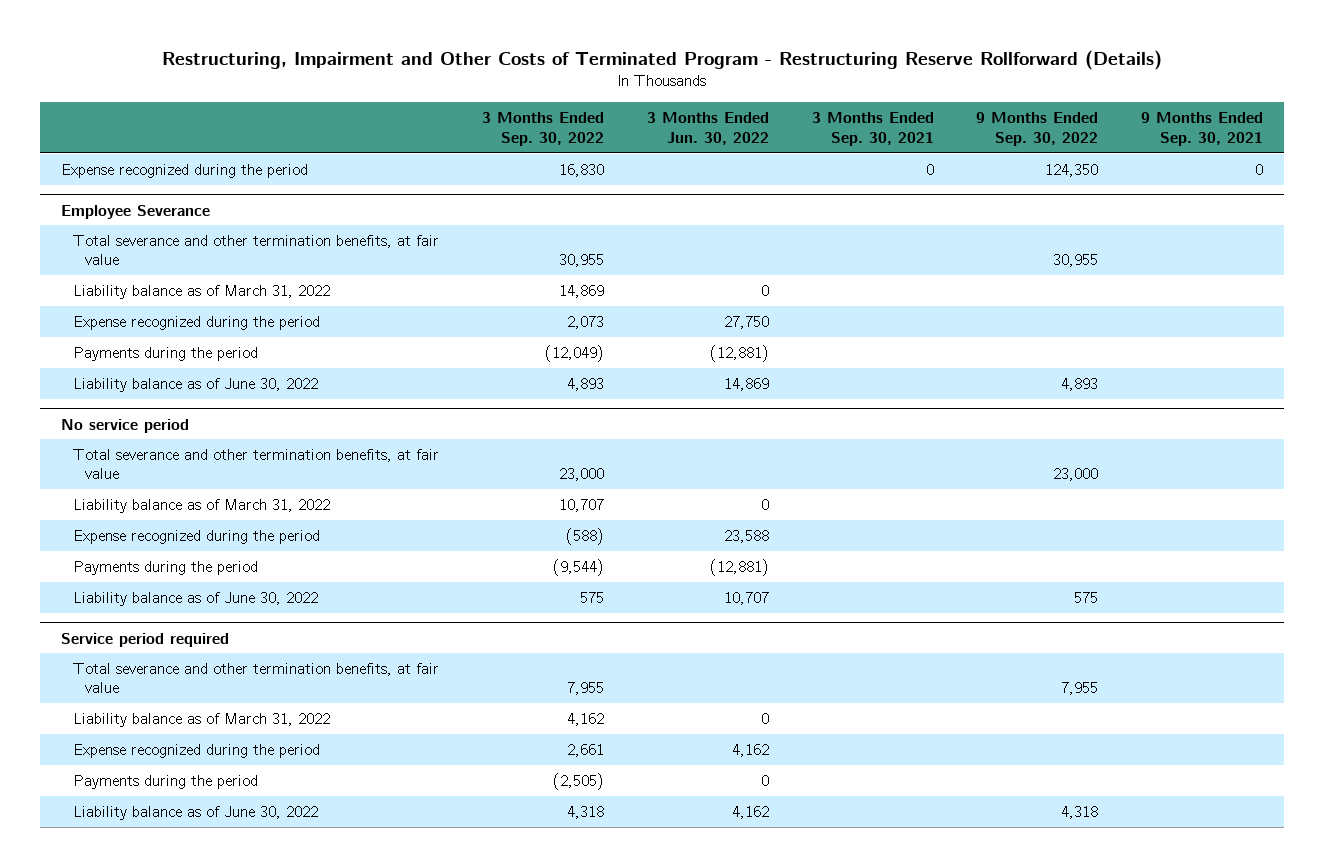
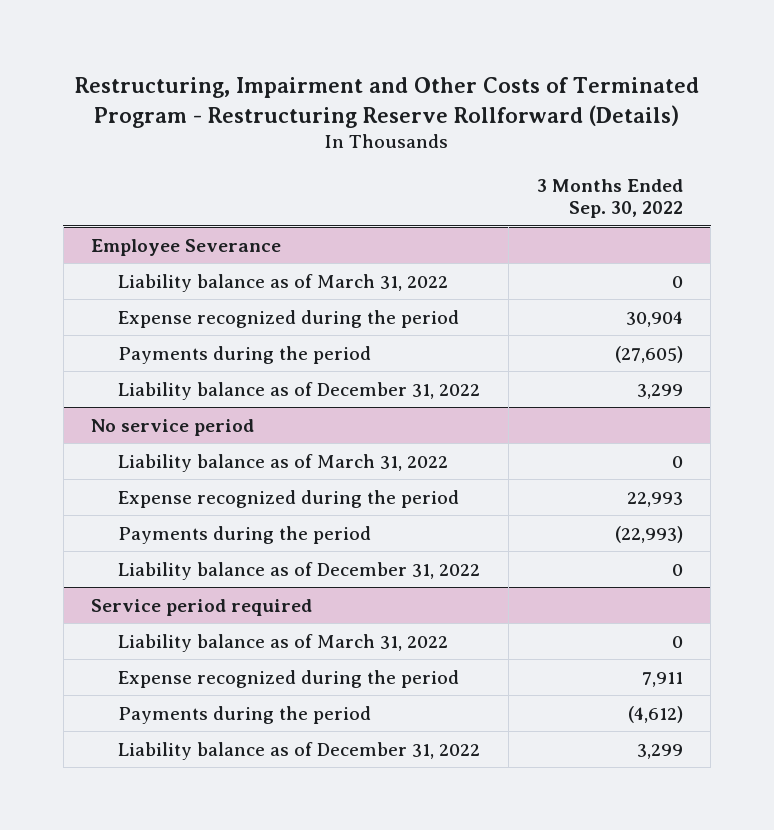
[646,112,769,145] 3 Months Ended Jun. 30, 2022 -> none
[811,112,934,146] 3 Months Ended Sep. 30, 2021 -> none
[976,112,1099,146] 9 Months Ended Sep. 30, 2022 -> none
[1141,112,1264,146] 9 Months Ended Sep. 30, 2021 -> none
[61,163,309,178] Expense recognized during the period -> none
[73,234,440,266] Total severance and other termination benefits, at fair value -> none
[559,284,605,298] 14,869 -> [671,275,683,288] 0
[567,315,605,329] 2,073 -> [625,310,683,327] 30,904
[545,344,605,362] (12,049) -> [614,345,683,363] (27,605)
[73,377,319,392] Liability balance as of June 30, 2022 -> [118,381,481,400] Liability balance as of December 31, 2022
[567,377,605,391] 4,893 -> [636,383,683,399] 3,299
[73,448,440,480] Total severance and other termination benefits, at fair value -> none
[559,498,605,512] 10,707 -> [671,455,683,468] 0
[566,527,605,545] (588) -> [626,491,683,507] 22,993
[553,558,605,576] (9,544) -> [614,525,683,543] (22,993)
[73,591,319,606] Liability balance as of June 30, 2022 -> [118,561,481,580] Liability balance as of December 31, 2022
[580,591,605,603] 575 -> [671,563,683,576] 0
[73,662,440,694] Total severance and other termination benefits, at fair value -> none
[567,712,605,726] 4,162 -> [671,635,683,648] 0
[567,743,605,757] 2,661 -> [641,671,683,687] 7,911
[553,772,605,790] (2,505) -> [627,705,683,723] (4,612)
[73,805,319,820] Liability balance as of June 30, 2022 -> [118,741,481,760] Liability balance as of December 31, 2022
[567,805,605,819] 4,318 -> [636,743,683,759] 3,299

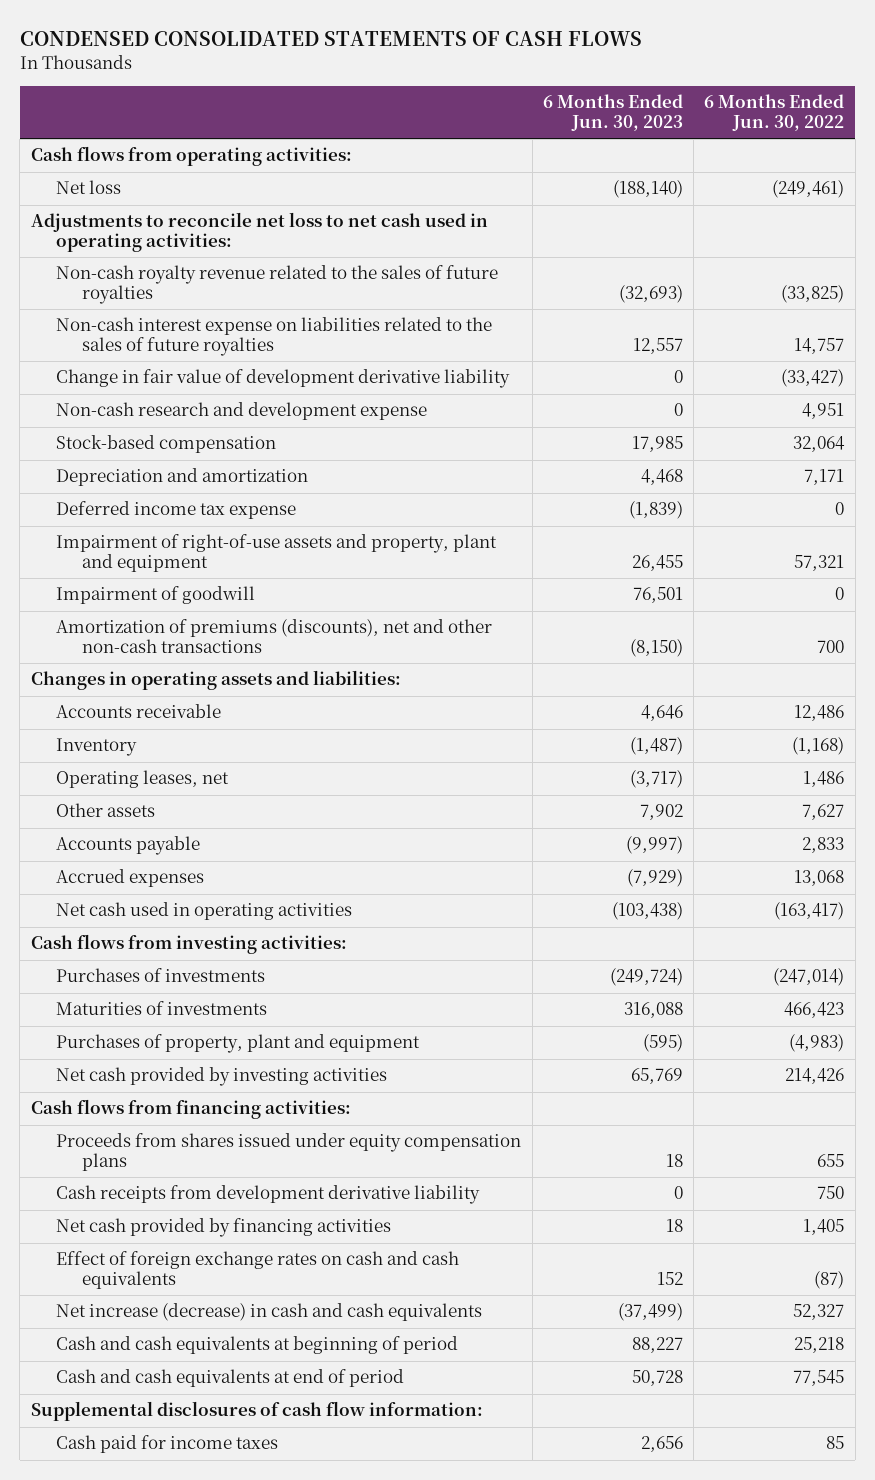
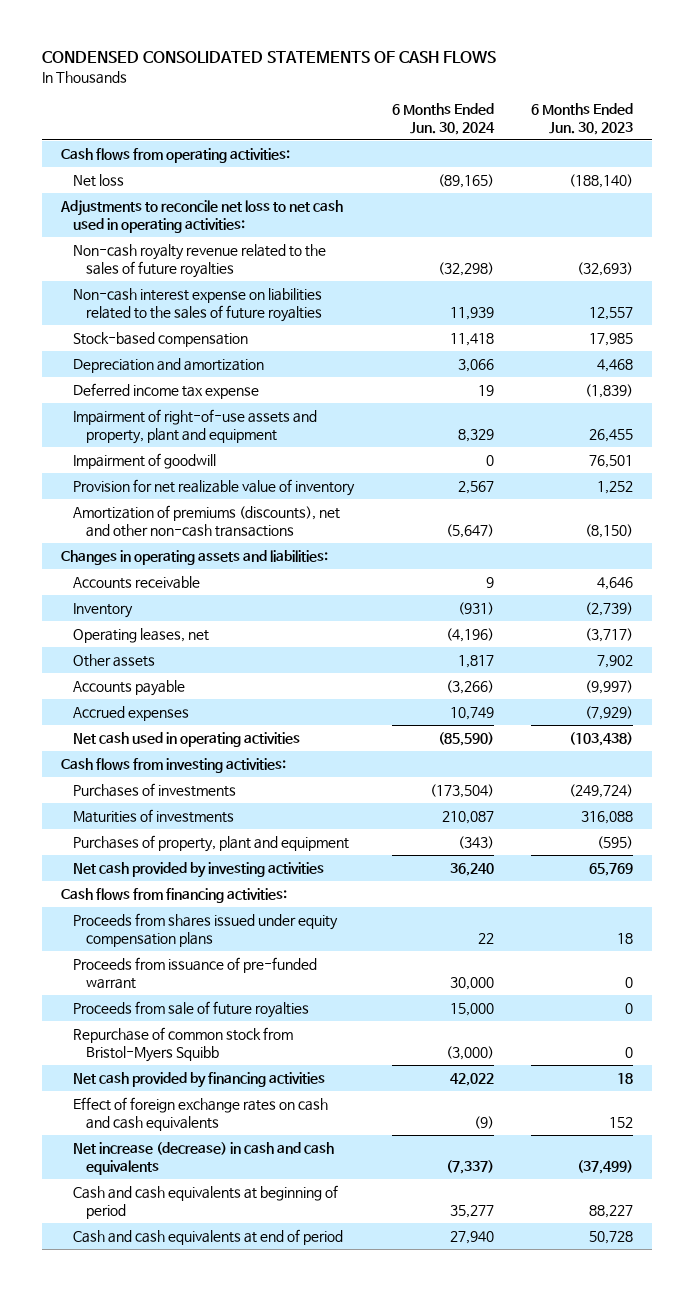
[704,94,845,131] 6 Months Ended Jun. 30, 2022 -> none
none -> [391,103,495,135] 6 Months Ended Jun. 30, 2024
[56,369,511,389] Change in fair value of development derivative liability -> none
[56,402,428,421] Non-cash research and development expense -> none
none -> [73,479,356,497] Provision for net realizable value of inventory
[629,737,683,756] (1,487) -> [585,602,634,617] (2,739)
[56,1185,481,1205] Cash receipts from development derivative liability -> none
none -> [73,957,318,989] Proceeds from issuance of pre-funded warrant
none -> [73,1001,310,1019] Proceeds from sale of future royalties
none -> [73,1027,294,1062] Repurchase of common stock from Bristol-Myers Squibb
[30,1401,483,1422] Supplemental disclosures of cash flow information: -> none
[56,1435,279,1454] Cash paid for income taxes -> none

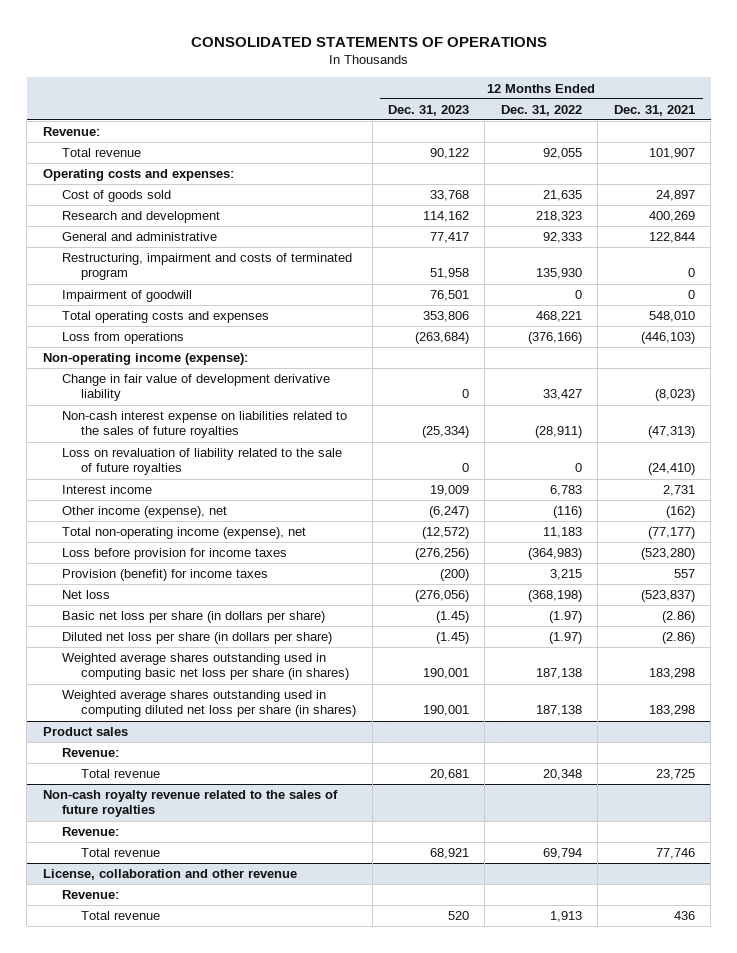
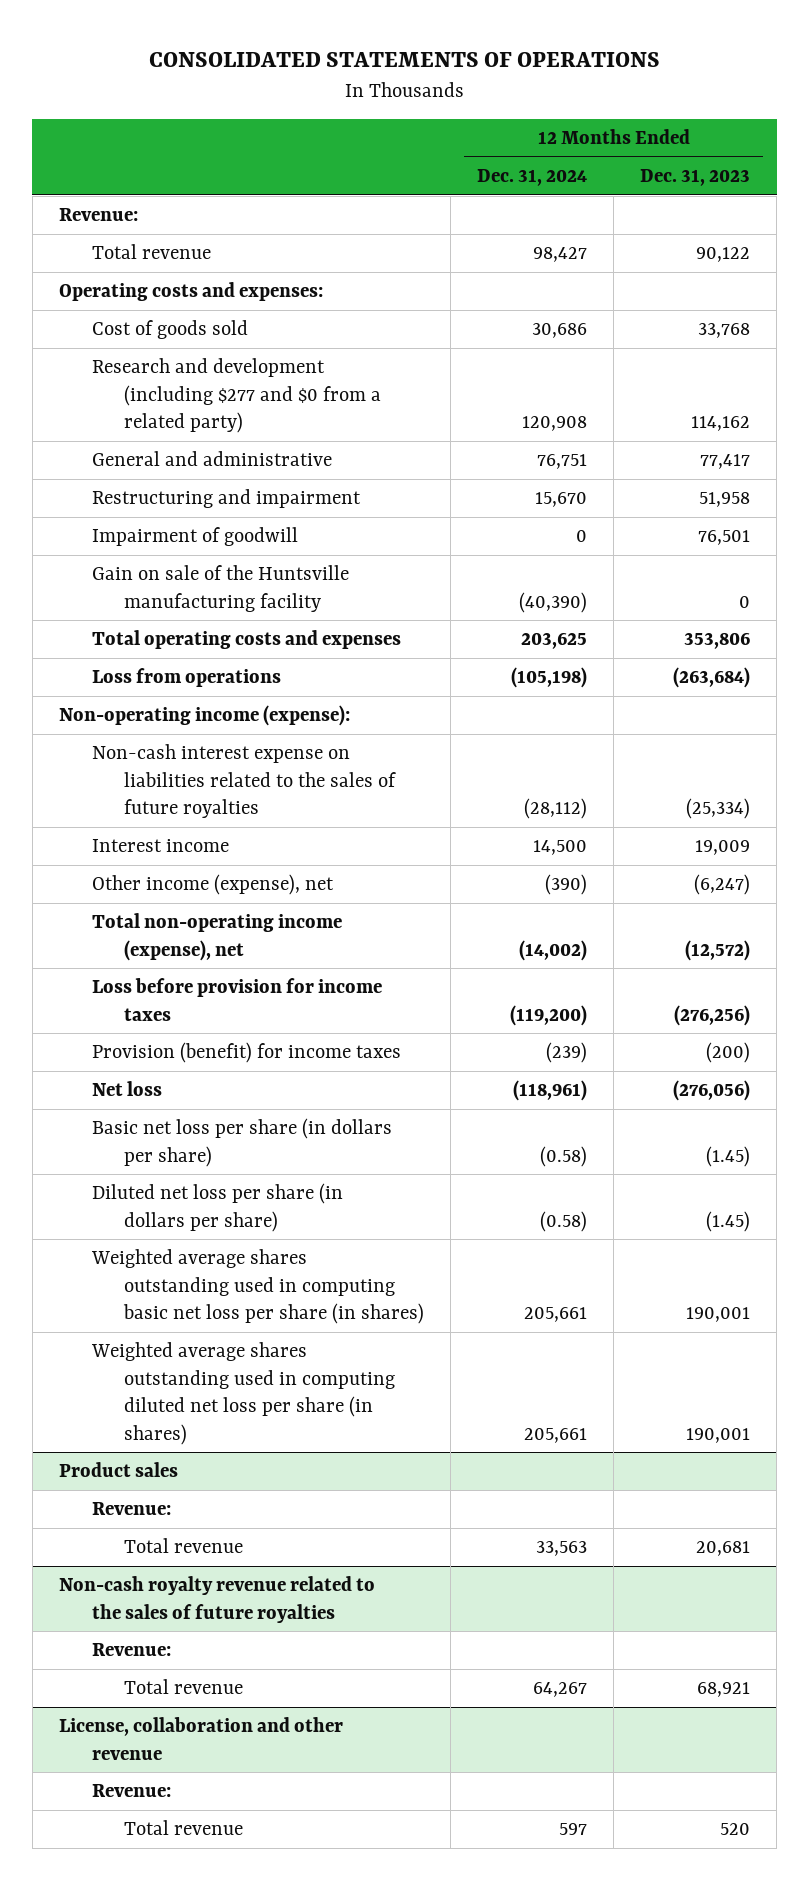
[500,104,582,116] Dec. 31, 2022 -> none
[613,104,695,116] Dec. 31, 2021 -> none
none -> [477,169,588,187] Dec. 31, 2024
[61,211,220,224] Research and development -> [91,358,382,434] Research and development (including $277 and $0 from a related party)
[61,253,352,281] Restructuring, impairment and costs of terminated program -> [91,489,361,509] Restructuring and impairment
none -> [91,565,349,612] Gain on sale of the Huntsville manufacturing facility
[61,374,330,402] Change in fair value of development derivative liability -> none
[61,448,342,476] Loss on revaluation of liability related to the sale of future royalties -> none

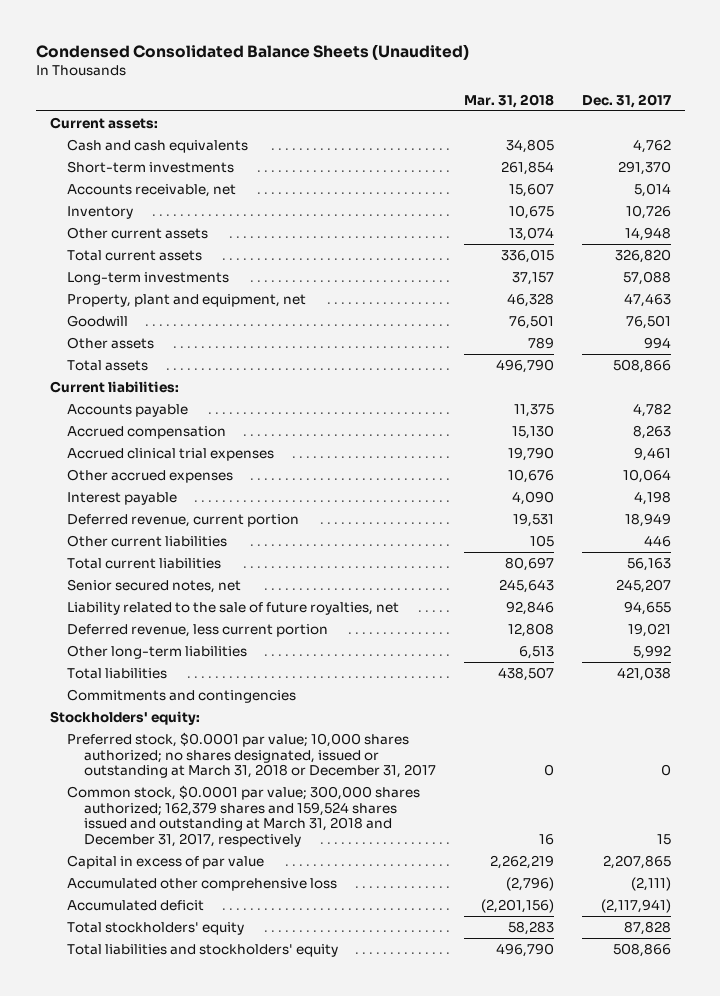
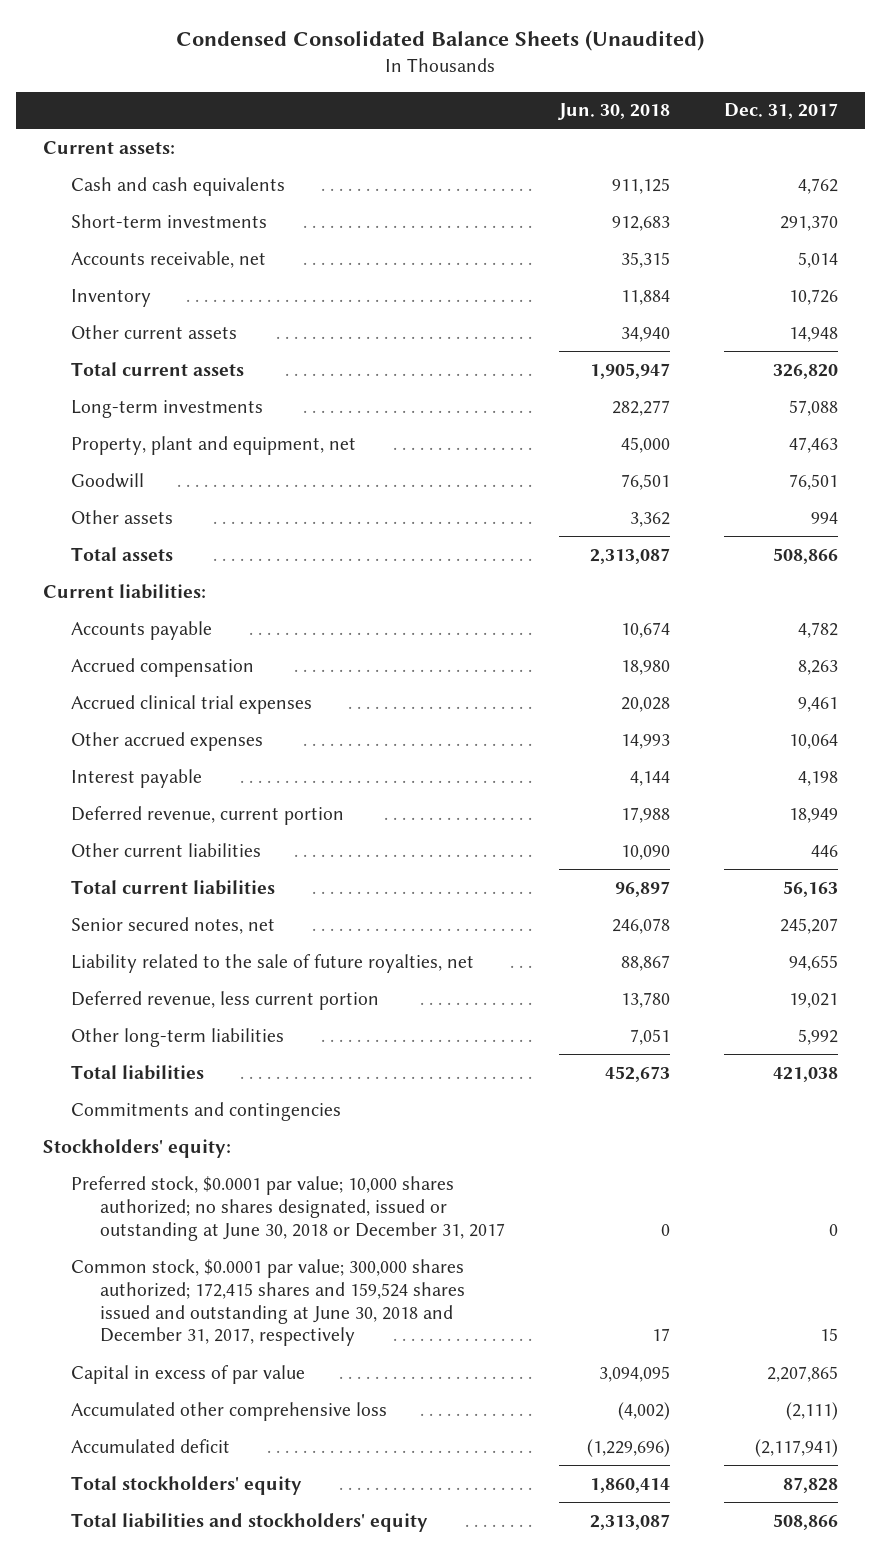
[463,93,554,108] Mar. 31, 2018 -> none
none -> [557,103,670,121] Jun. 30, 2018
[66,731,437,779] Preferred stock, $0.0001 par value; 10,000 shares authorized; no shares designated, issued or outstanding at March 31, 2018 or December 31, 2017 -> [71,1175,505,1241] Preferred stock, $0.0001 par value; 10,000 shares authorized; no shares designated, issued or outstanding at June 30, 2018 or December 31, 2017
[66,784,420,848] Common stock, $0.0001 par value; 300,000 shares authorized; 162,379 shares and 159,524 shares issued and outstanding at March 31, 2018 and December 31, 2017, respectively -> [71,1258,465,1347] Common stock, $0.0001 par value; 300,000 shares authorized; 172,415 shares and 159,524 shares issued and outstanding at June 30, 2018 and December 31, 2017, respectively

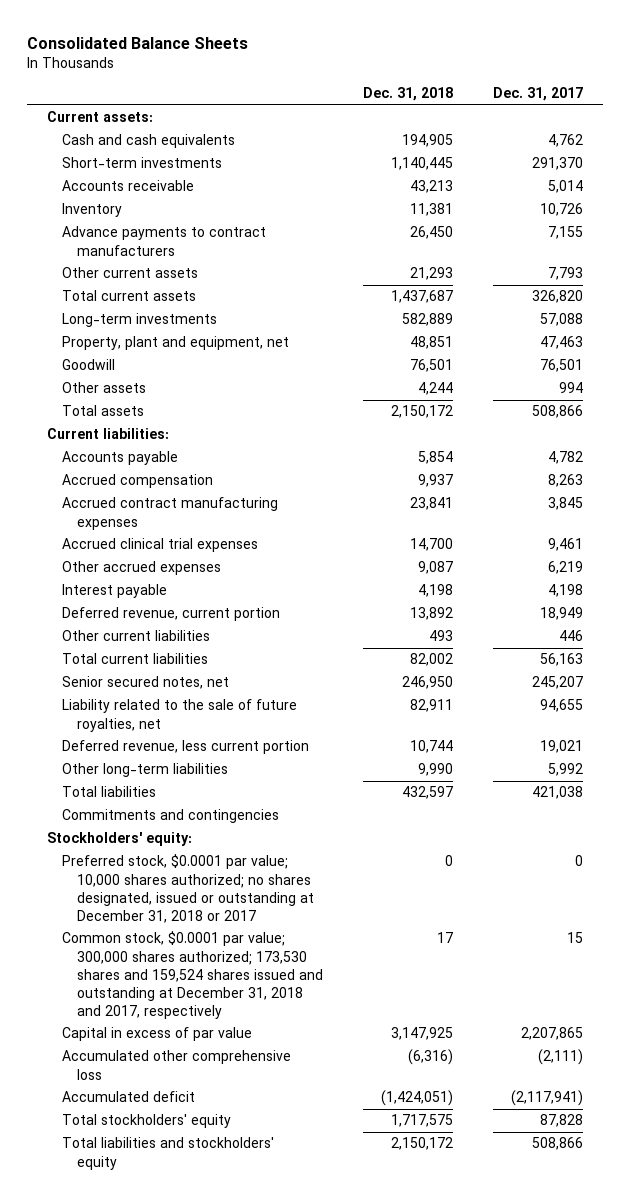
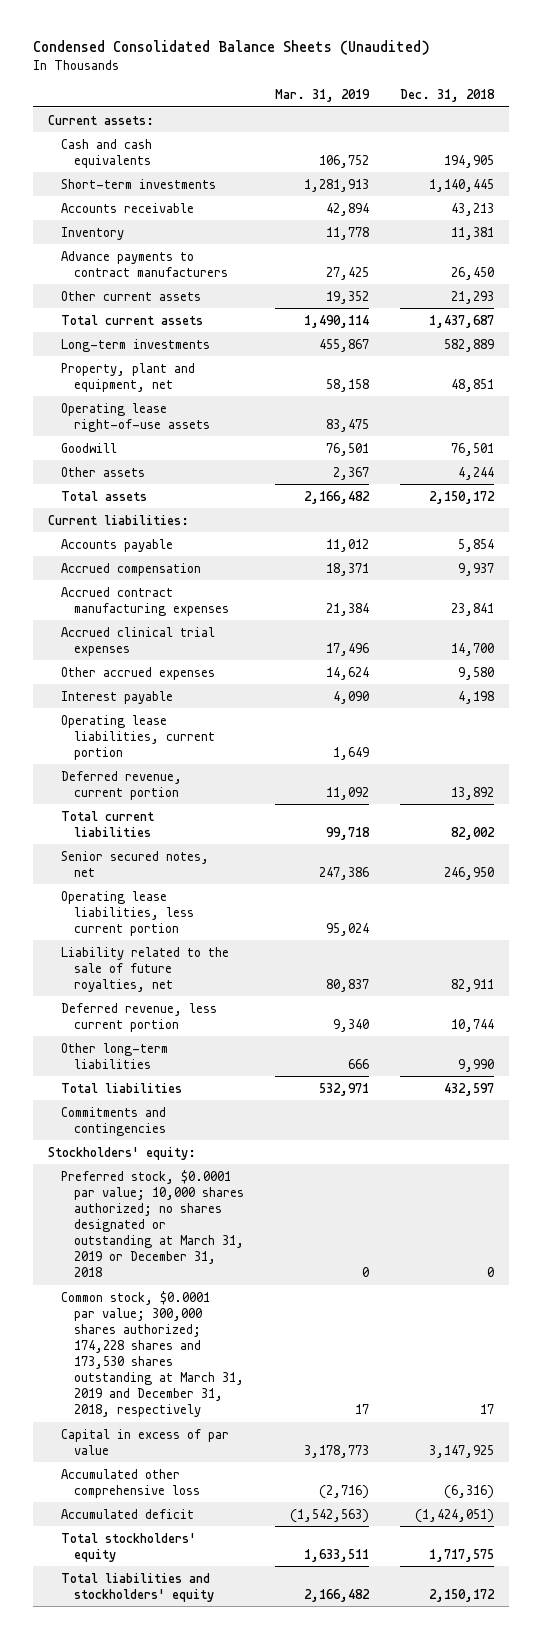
[26,36,248,49] Consolidated Balance Sheets -> [32,40,430,56] Condensed Consolidated Balance Sheets (Unaudited)
[492,87,583,102] Dec. 31, 2017 -> none
none -> [274,89,370,103] Mar. 31, 2019
none -> [60,402,210,432] Operating lease right-of-use assets
[417,561,453,575] 9,087 -> [457,666,494,680] 9,580
none -> [60,714,215,760] Operating lease liabilities, current portion
[61,630,210,642] Other current liabilities -> none
none -> [60,890,194,936] Operating lease liabilities, less current portion
[61,854,315,923] Preferred stock, $0.0001 par value; 10,000 shares authorized; no shares designated, issued or outstanding at December 31, 2018 or 2017 -> [60,1169,244,1277] Preferred stock, $0.0001 par value; 10,000 shares authorized; no shares designated or outstanding at March 31, 2019 or December 31, 2018
[61,931,324,1019] Common stock, $0.0001 par value; 300,000 shares authorized; 173,530 shares and 159,524 shares issued and outstanding at December 31, 2018 and 2017, respectively -> [60,1290,244,1418] Common stock, $0.0001 par value; 300,000 shares authorized; 174,228 shares and 173,530 shares outstanding at March 31, 2019 and December 31, 2018, respectively

